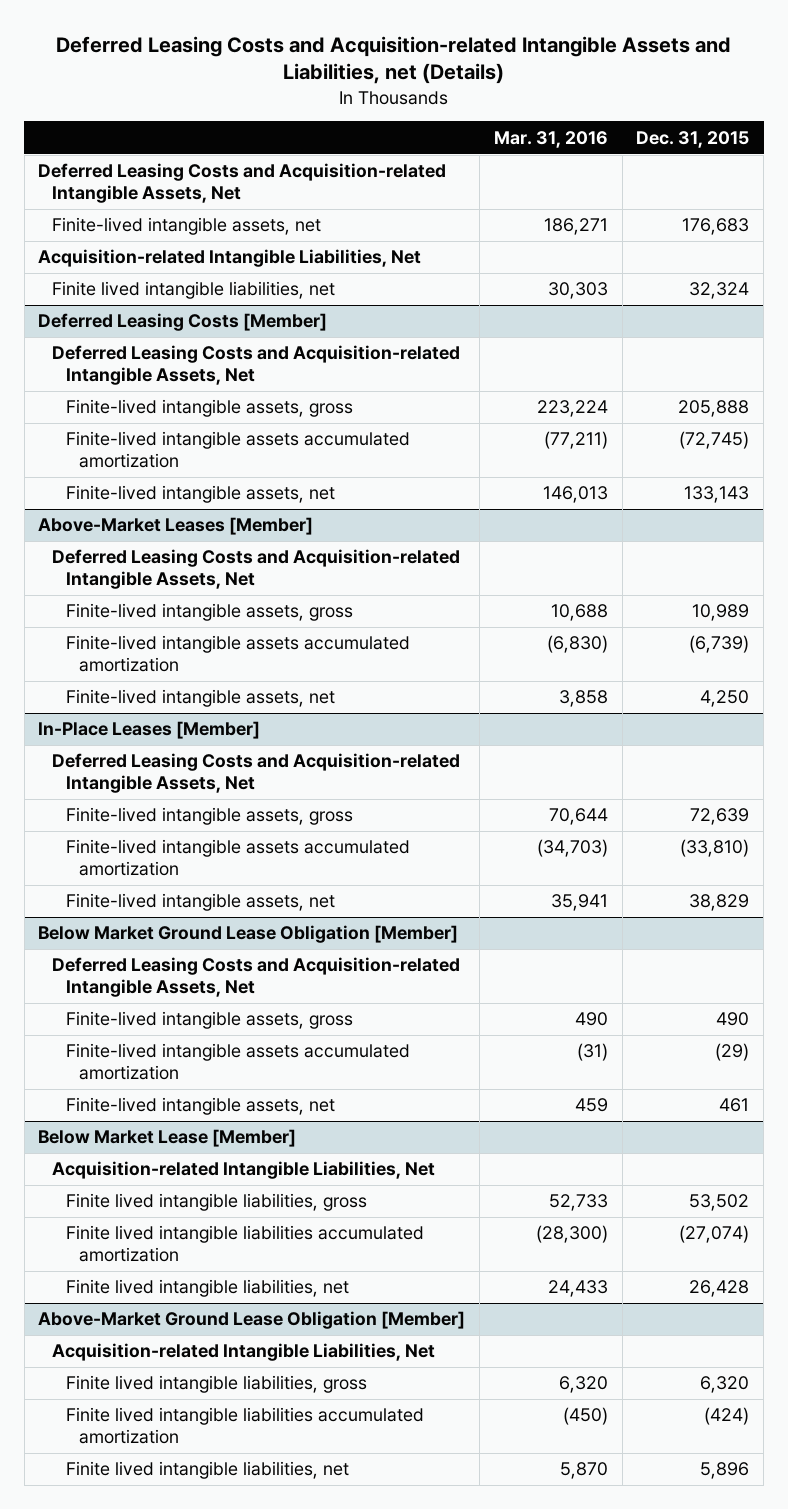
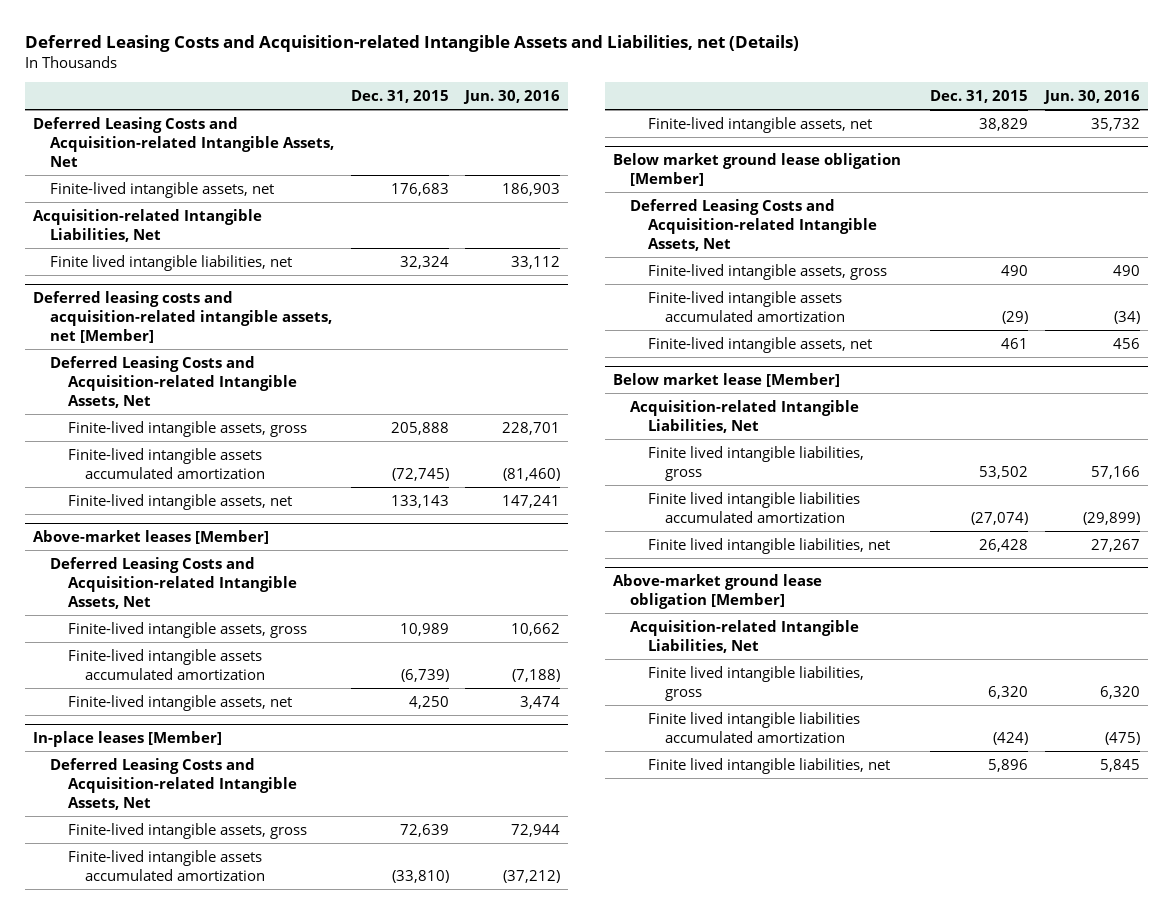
[493,130,608,148] Mar. 31, 2016 -> none
none -> [462,89,560,104] Jun. 30, 2016
[38,313,328,332] Deferred Leasing Costs [Member] -> [32,291,333,344] Deferred leasing costs and acquisition-related intangible assets, net [Member]
[38,517,314,536] Above-Market Leases [Member] -> [32,530,269,545] Above-market leases [Member]
[38,721,261,740] In-Place Leases [Member] -> [32,731,222,748] In-place leases [Member]
[38,925,459,944] Below Market Ground Lease Obligation [Member] -> [612,153,901,187] Below market ground lease obligation [Member]
[38,1129,297,1148] Below Market Lease [Member] -> [612,373,840,388] Below market lease [Member]
[38,1311,466,1330] Above-Market Ground Lease Obligation [Member] -> [612,574,822,610] Above-market ground lease obligation [Member]

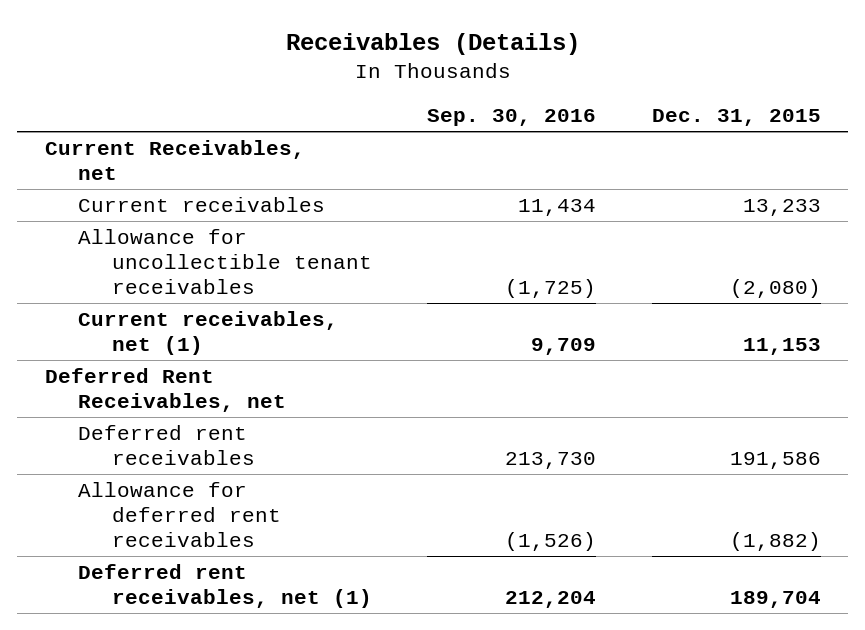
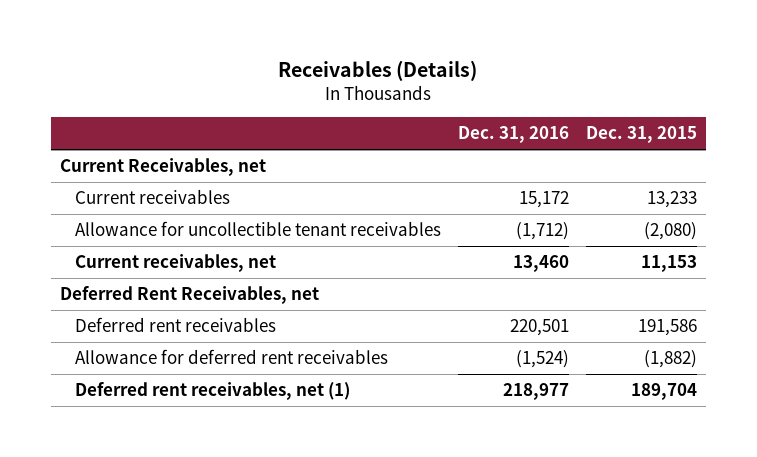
[427,109,597,127] Sep. 30, 2016 -> none
none -> [457,126,569,144] Dec. 31, 2016
[78,311,339,356] Current receivables, net (1) -> [74,254,276,273] Current receivables, net

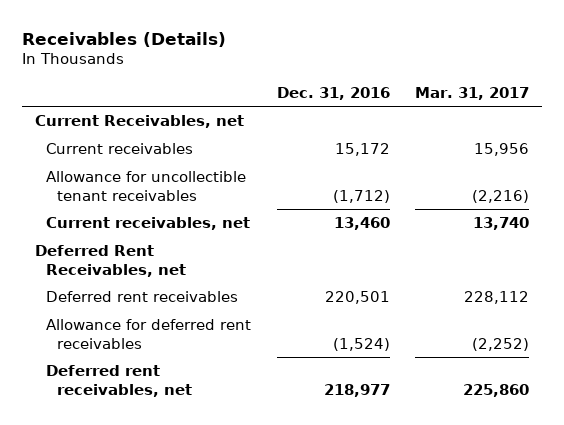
[586,126,698,144] Dec. 31, 2015 -> none
none -> [415,86,530,100] Mar. 31, 2017
[74,382,350,401] Deferred rent receivables, net (1) -> [45,365,192,397] Deferred rent receivables, net

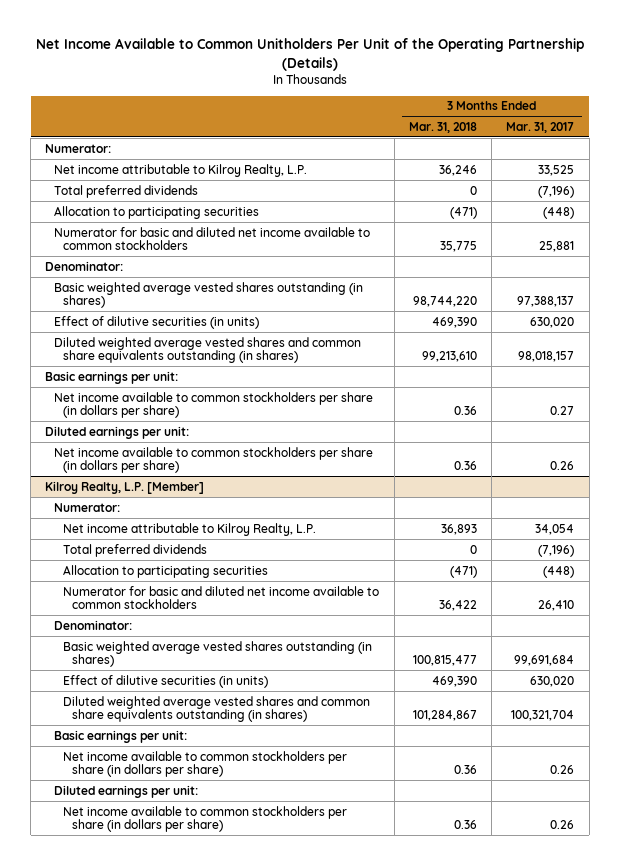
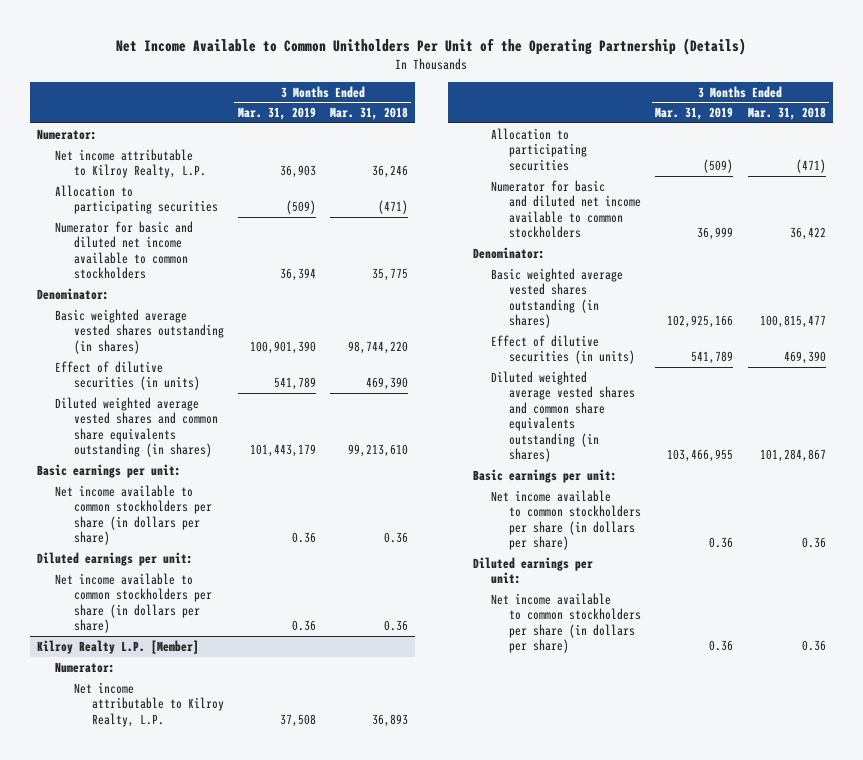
[506,121,575,133] Mar. 31, 2017 -> none
none -> [237,107,316,121] Mar. 31, 2019
[54,184,199,198] Total preferred dividends -> none
[45,480,205,494] Kilroy Realty, L.P. [Member] -> [37,639,200,654] Kilroy Realty L.P. [Member]
[63,543,208,557] Total preferred dividends -> none

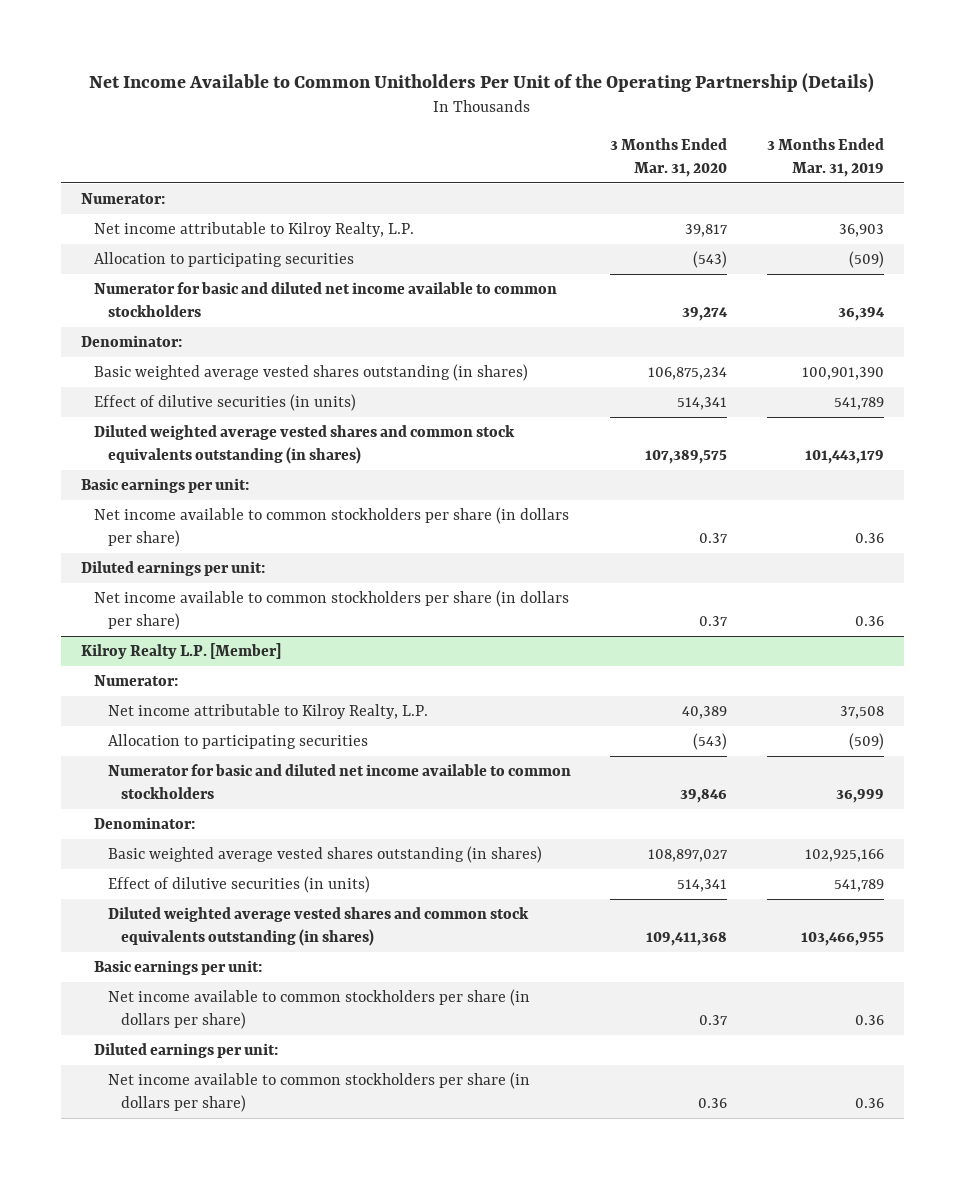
[329,107,408,121] Mar. 31, 2018 -> none
none -> [610,137,728,177] 3 Months Ended Mar. 31, 2020
[55,396,218,458] Diluted weighted average vested shares and common share equivalents outstanding (in shares) -> [94,424,516,464] Diluted weighted average vested shares and common stock equivalents outstanding (in shares)
[491,370,636,463] Diluted weighted average vested shares and common share equivalents outstanding (in shares) -> [107,906,529,946] Diluted weighted average vested shares and common stock equivalents outstanding (in shares)

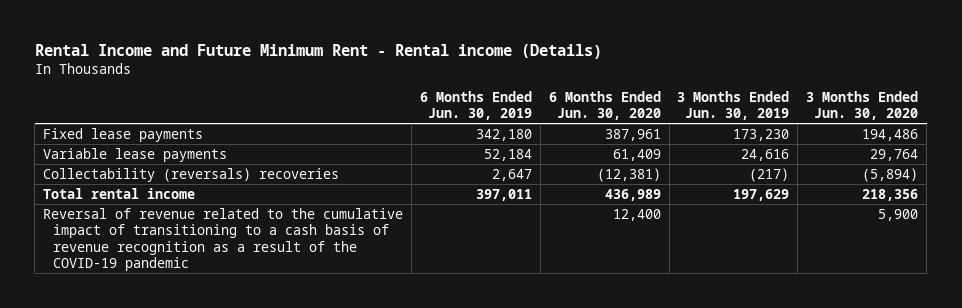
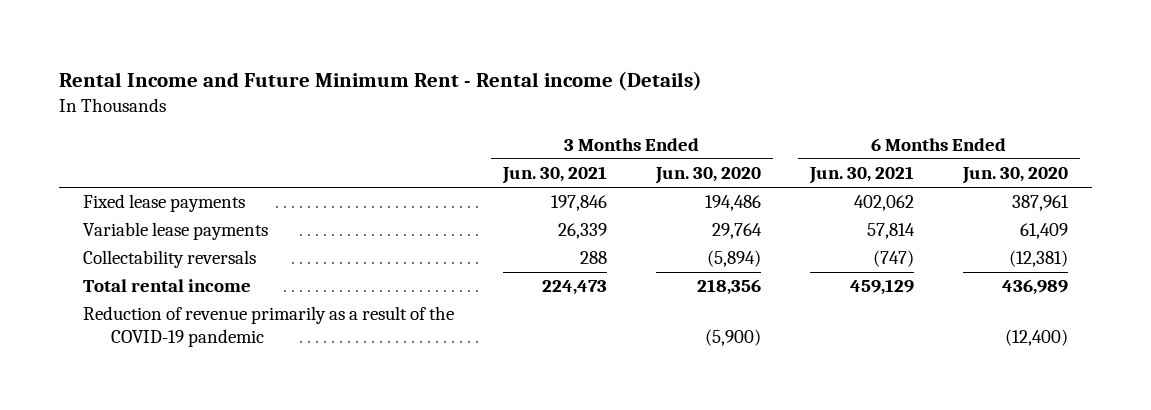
[420,90,533,121] 6 Months Ended Jun. 30, 2019 -> none
[677,90,790,121] 3 Months Ended Jun. 30, 2019 -> none
none -> [502,166,608,185] Jun. 30, 2021
none -> [808,166,914,185] Jun. 30, 2021
[43,167,340,182] Collectability (reversals) recoveries -> [83,250,257,269] Collectability reversals
[43,207,404,272] Reversal of revenue related to the cumulative impact of transitioning to a cash basis of revenue recognition as a result of the COVID-19 pandemic -> [83,306,455,347] Reduction of revenue primarily as a result of the COVID-19 pandemic
[612,208,661,221] 12,400 -> [1004,328,1068,346] (12,400)
[878,208,919,221] 5,900 -> [705,328,762,346] (5,900)

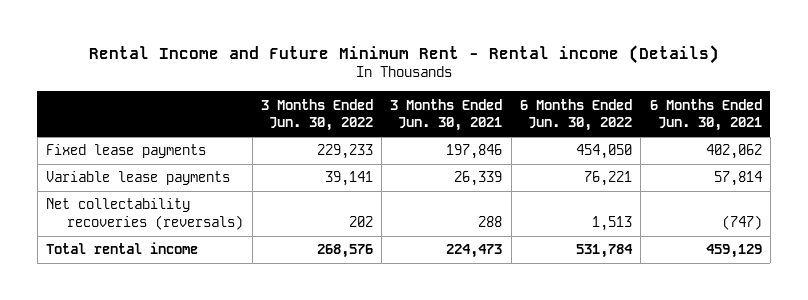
[655,167,762,185] Jun. 30, 2020 -> none
[961,167,1068,185] Jun. 30, 2020 -> none
none -> [260,98,373,132] 3 Months Ended Jun. 30, 2022
none -> [520,98,633,132] 6 Months Ended Jun. 30, 2022
[83,250,257,269] Collectability reversals -> [46,198,244,231] Net collectability recoveries (reversals)
[83,306,455,347] Reduction of revenue primarily as a result of the COVID-19 pandemic -> none

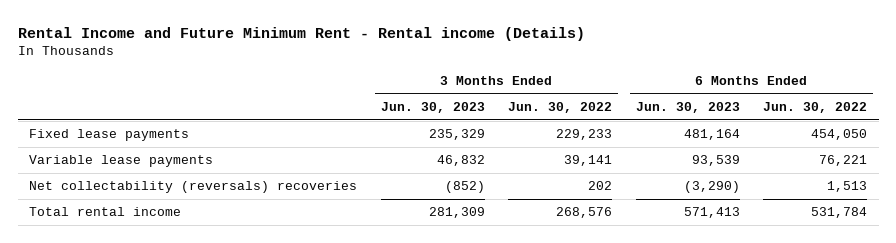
[390,98,503,132] 3 Months Ended Jun. 30, 2021 -> none
[649,98,762,132] 6 Months Ended Jun. 30, 2021 -> none
none -> [380,102,485,114] Jun. 30, 2023
none -> [635,102,740,114] Jun. 30, 2023
[46,198,244,231] Net collectability recoveries (reversals) -> [29,181,358,194] Net collectability (reversals) recoveries

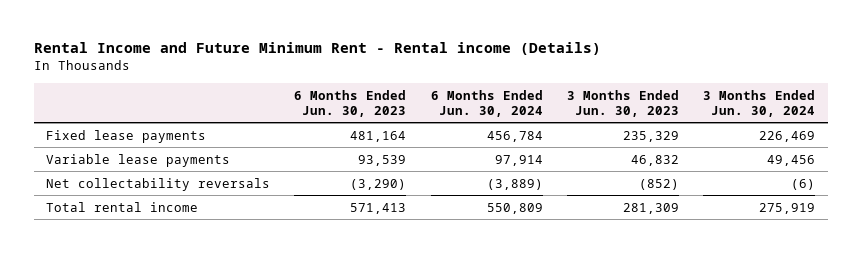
[508,102,613,114] Jun. 30, 2022 -> none
[762,102,867,114] Jun. 30, 2022 -> none
none -> [430,89,543,117] 6 Months Ended Jun. 30, 2024
none -> [703,89,816,117] 3 Months Ended Jun. 30, 2024
[29,181,358,194] Net collectability (reversals) recoveries -> [45,177,270,191] Net collectability reversals

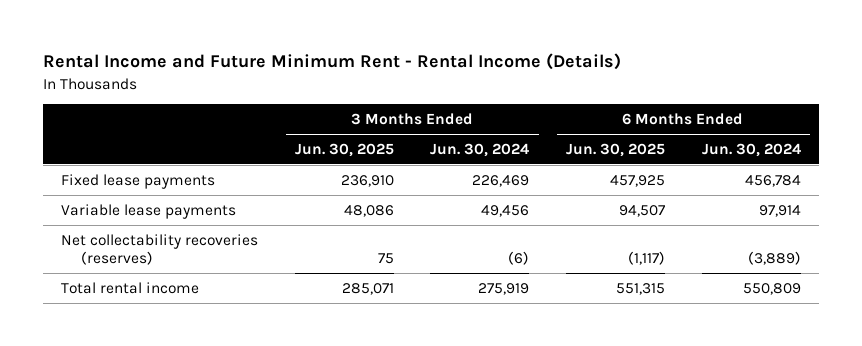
[33,42,601,56] Rental Income and Future Minimum Rent - Rental income (Details) -> [42,53,621,71] Rental Income and Future Minimum Rent - Rental Income (Details)
[294,89,407,117] 6 Months Ended Jun. 30, 2023 -> none
[566,89,679,117] 3 Months Ended Jun. 30, 2023 -> none
none -> [294,142,394,157] Jun. 30, 2025
none -> [565,142,665,157] Jun. 30, 2025
[45,177,270,191] Net collectability reversals -> [61,233,259,266] Net collectability recoveries (reserves)

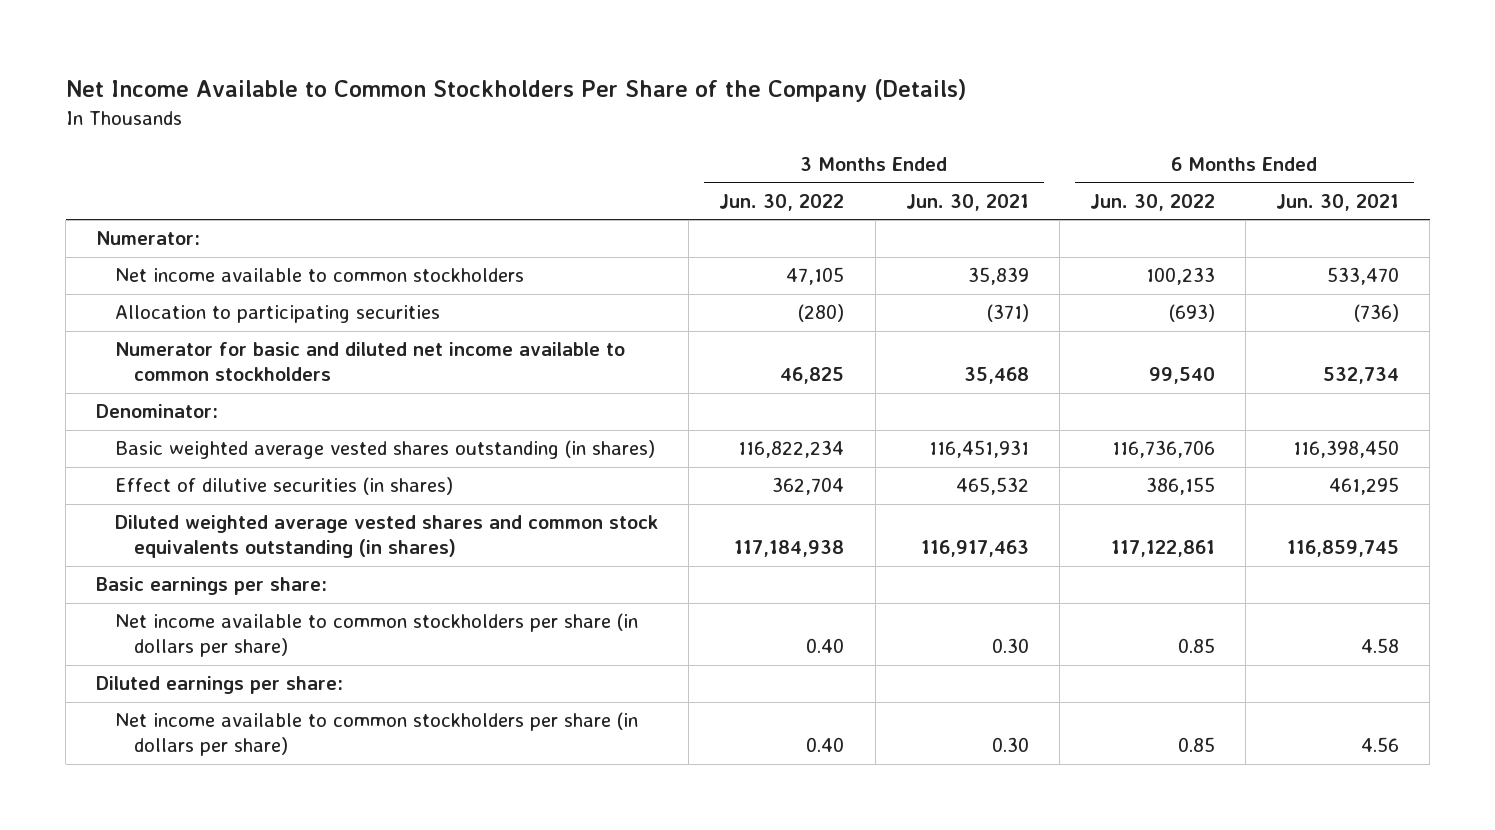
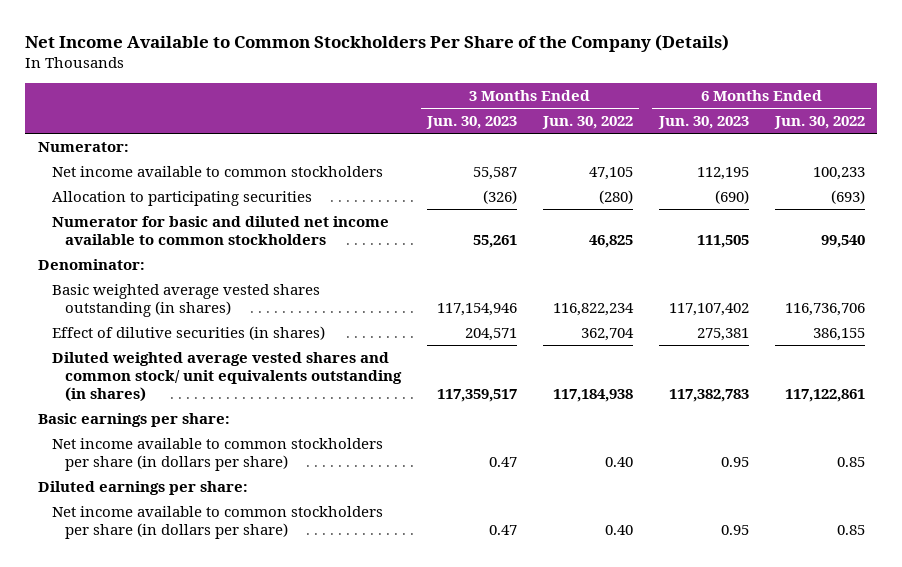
[905,193,1029,211] Jun. 30, 2021 -> none
[1275,193,1399,211] Jun. 30, 2021 -> none
none -> [426,116,518,130] Jun. 30, 2023
none -> [657,116,749,130] Jun. 30, 2023
[115,515,659,559] Diluted weighted average vested shares and common stock equivalents outstanding (in shares) -> [51,351,403,402] Diluted weighted average vested shares and common stock/ unit equivalents outstanding (in shares)

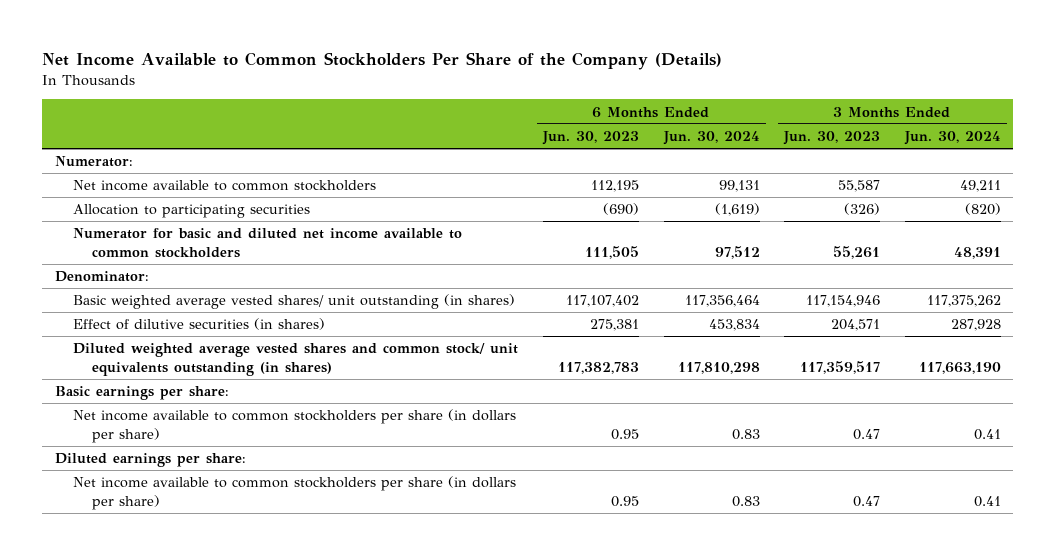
[541,116,633,130] Jun. 30, 2022 -> none
[773,116,865,130] Jun. 30, 2022 -> none
none -> [662,131,760,146] Jun. 30, 2024
none -> [903,131,1001,146] Jun. 30, 2024
[51,283,320,317] Basic weighted average vested shares outstanding (in shares) -> [73,294,516,310] Basic weighted average vested shares/ unit outstanding (in shares)

